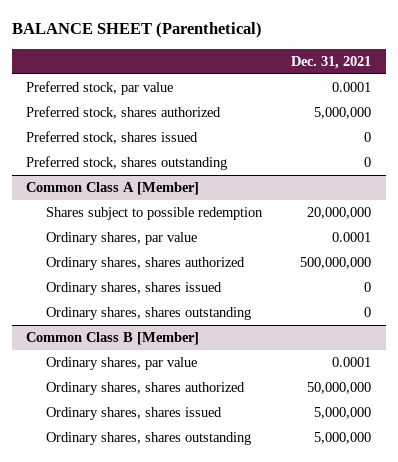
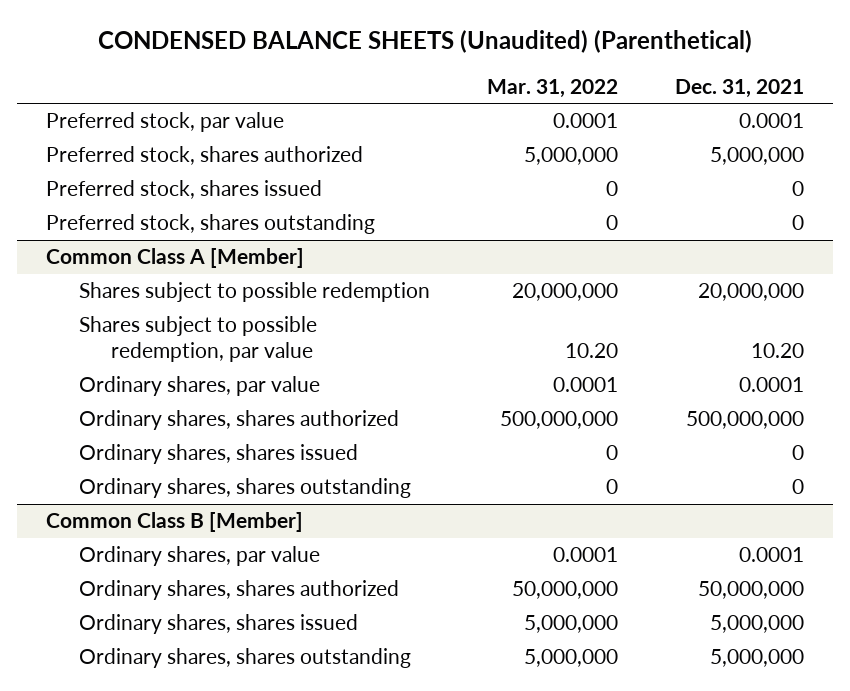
[11,22,262,39] BALANCE SHEET (Parenthetical) -> [98,30,753,54] CONDENSED BALANCE SHEETS (Unaudited) (Parenthetical)
none -> [486,78,618,98] Mar. 31, 2022
none -> [78,316,317,363] Shares subject to possible redemption, par value

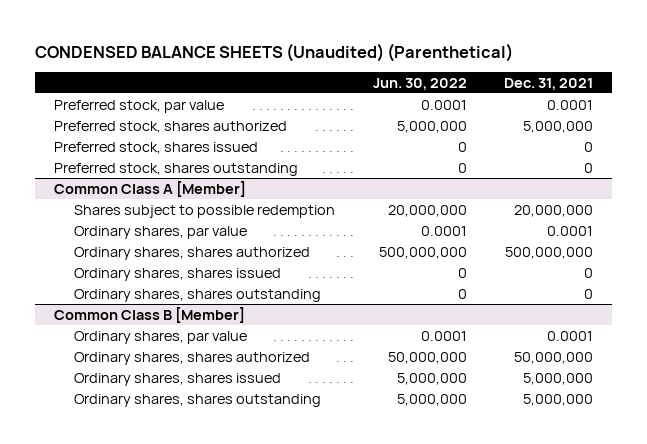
[486,78,618,98] Mar. 31, 2022 -> none
none -> [372,77,467,90] Jun. 30, 2022
[78,316,317,363] Shares subject to possible redemption, par value -> none

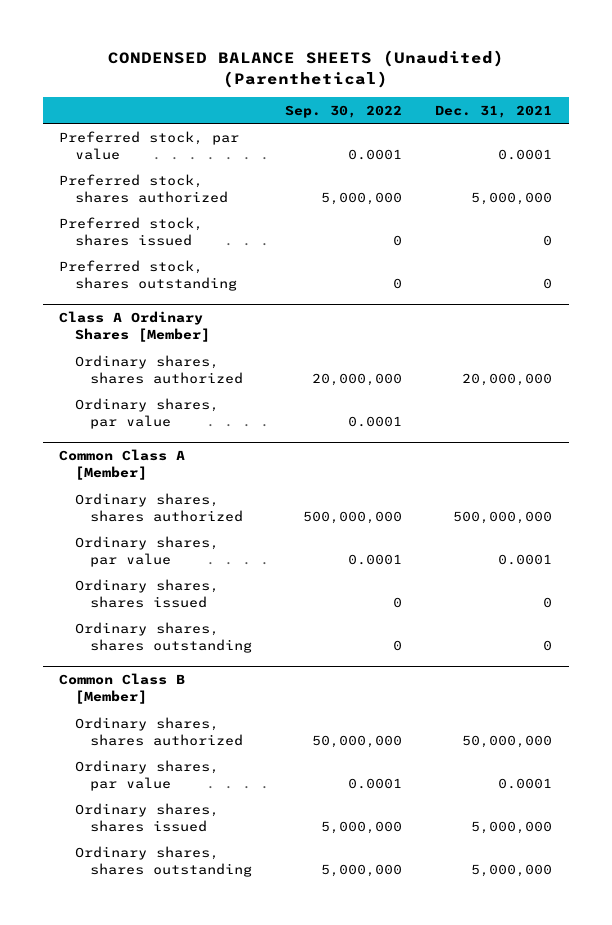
[372,77,467,90] Jun. 30, 2022 -> none
none -> [285,104,403,118] Sep. 30, 2022
none -> [59,311,210,343] Class A Ordinary Shares [Member]
none -> [74,354,244,384] Ordinary shares, shares authorized
none -> [74,397,219,429] Ordinary shares, par value
[73,204,335,218] Shares subject to possible redemption -> none
[73,225,247,239] Ordinary shares, par value -> [74,535,219,567] Ordinary shares, par value
[73,330,247,344] Ordinary shares, par value -> [74,759,219,791] Ordinary shares, par value

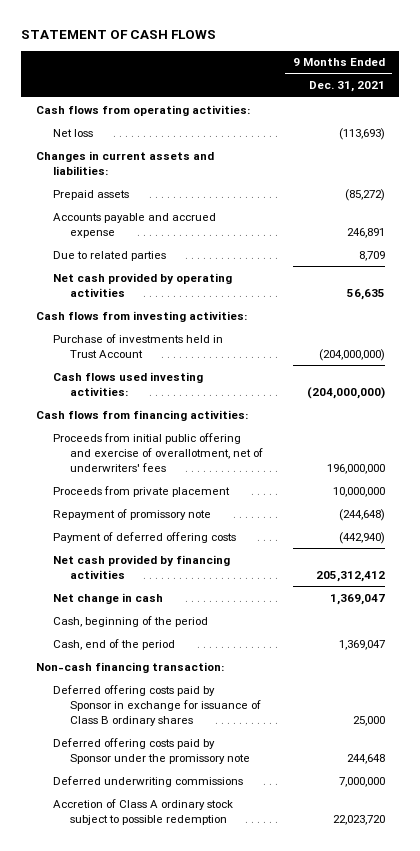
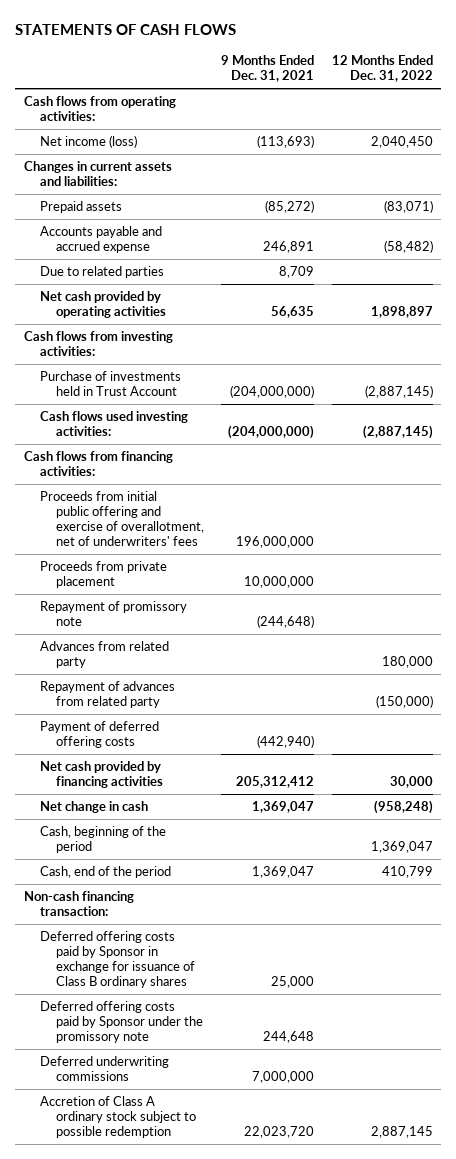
[20,29,216,39] STATEMENT OF CASH FLOWS -> [14,24,236,36] STATEMENTS OF CASH FLOWS
none -> [331,55,433,83] 12 Months Ended Dec. 31, 2022
[52,128,93,137] Net loss -> [39,135,137,149] Net income (loss)
none -> [39,641,169,669] Advances from related party
none -> [39,681,175,709] Repayment of advances from related party

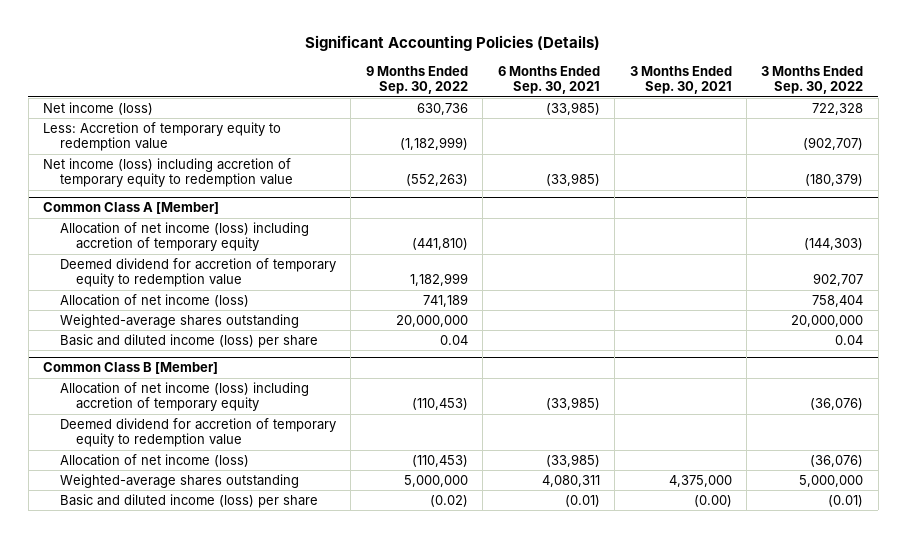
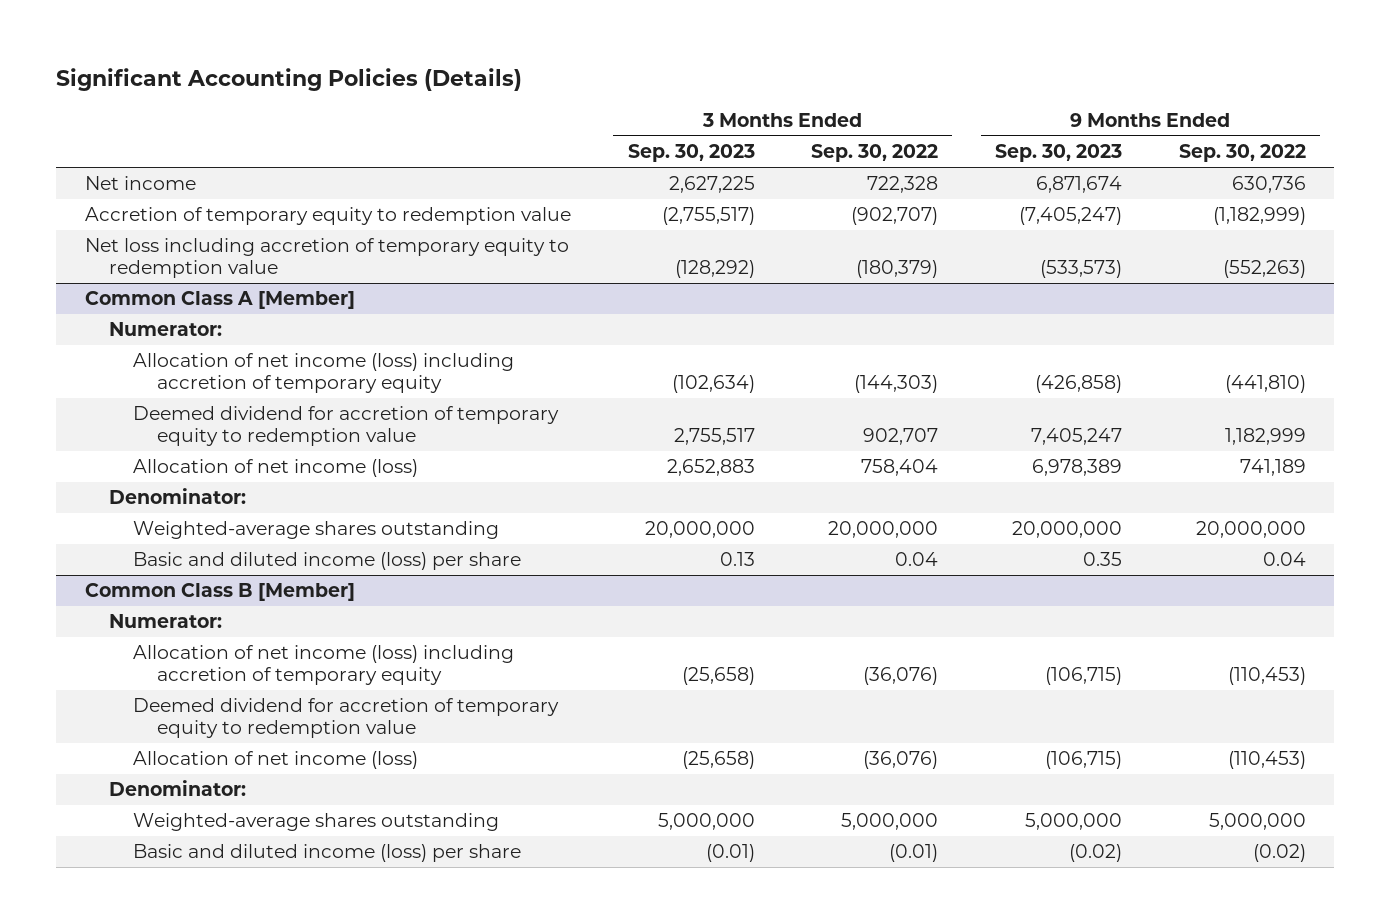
[497,65,600,95] 6 Months Ended Sep. 30, 2021 -> none
[629,65,732,95] 3 Months Ended Sep. 30, 2021 -> none
none -> [627,144,755,163] Sep. 30, 2023
none -> [995,144,1123,163] Sep. 30, 2023
[43,101,154,115] Net income (loss) -> [84,176,196,191] Net income
[43,121,282,152] Less: Accretion of temporary equity to redemption value -> [84,207,571,226] Accretion of temporary equity to redemption value
[43,157,293,188] Net income (loss) including accretion of temporary equity to redemption value -> [84,238,569,279] Net loss including accretion of temporary equity to redemption value
none -> [108,322,222,337] Numerator:
none -> [108,488,246,505] Denominator:
none -> [108,614,222,629] Numerator:
none -> [108,780,246,797] Denominator:

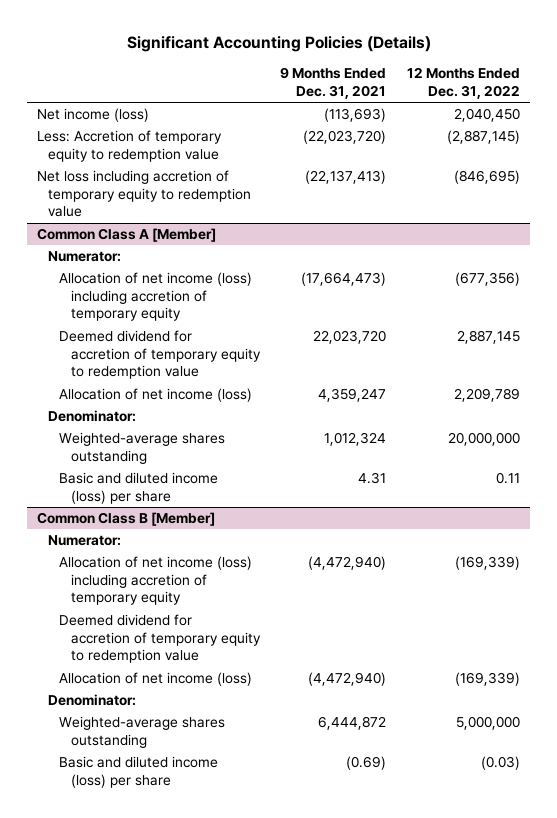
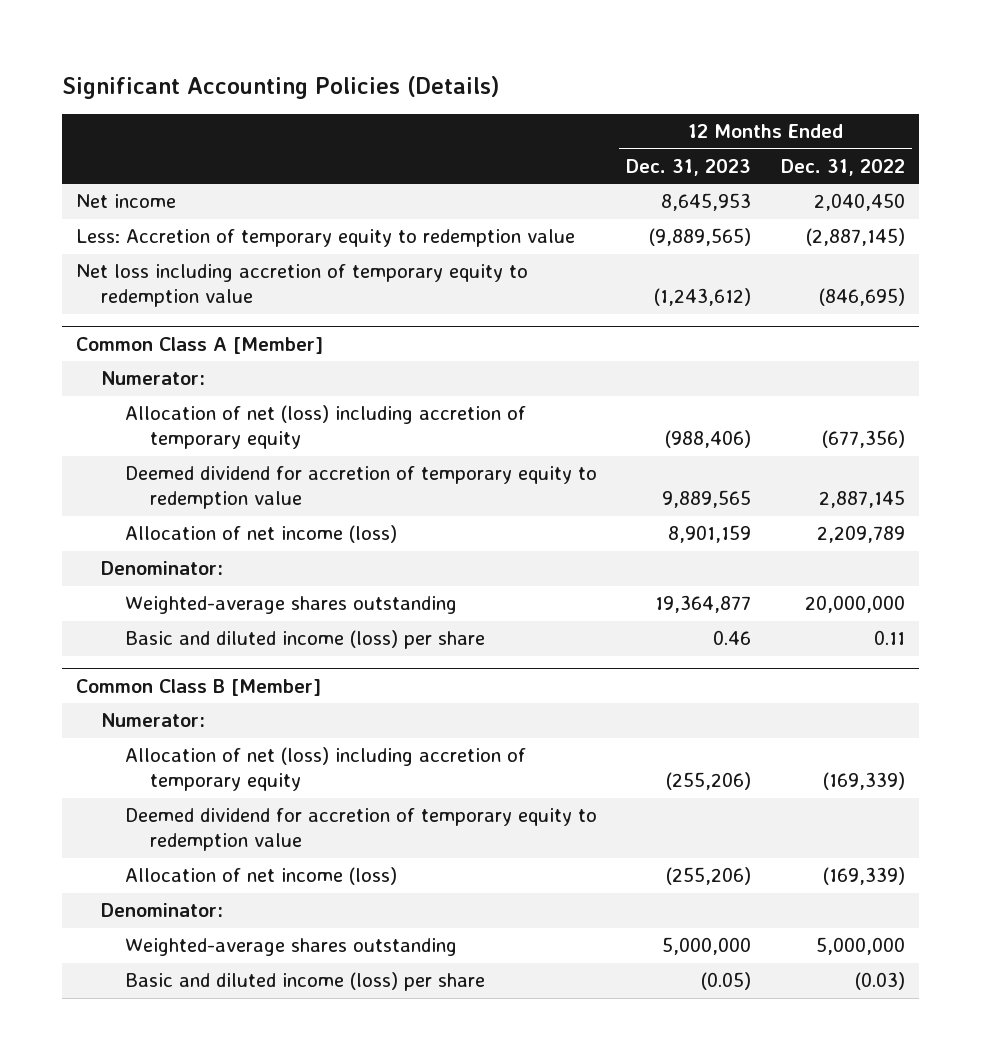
[280,67,387,99] 9 Months Ended Dec. 31, 2021 -> none
none -> [626,159,752,177] Dec. 31, 2023
[37,108,150,123] Net income (loss) -> [76,194,177,209] Net income
[59,272,253,322] Allocation of net income (loss) including accretion of temporary equity -> [125,405,527,450] Allocation of net (loss) including accretion of temporary equity
[59,556,253,606] Allocation of net income (loss) including accretion of temporary equity -> [125,747,527,792] Allocation of net (loss) including accretion of temporary equity

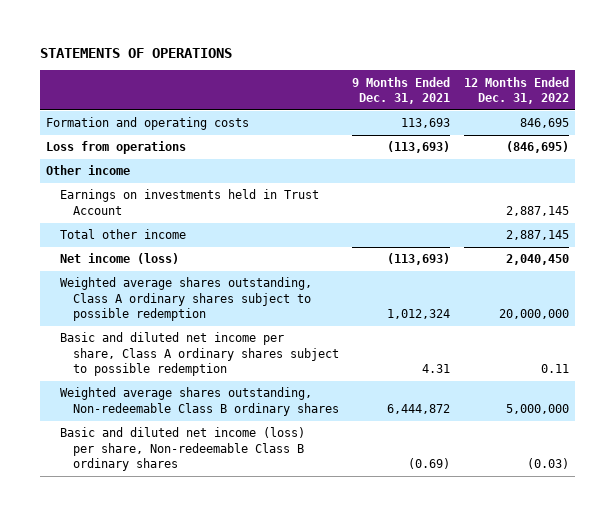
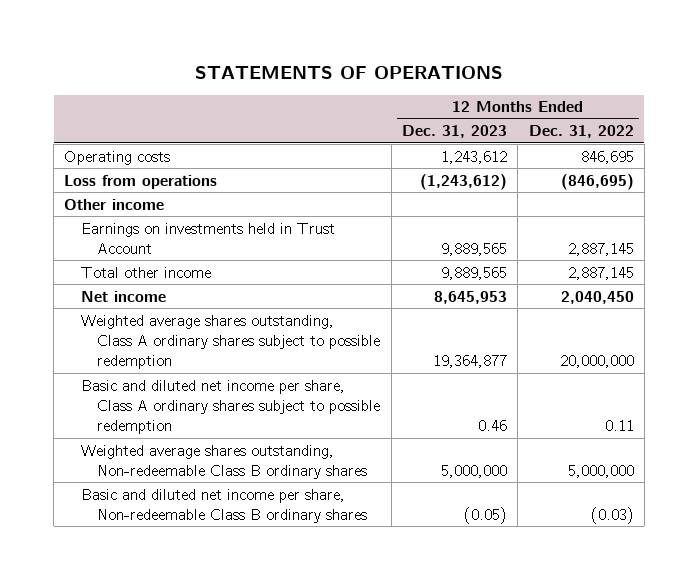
[352,76,451,104] 9 Months Ended Dec. 31, 2021 -> none
none -> [401,125,507,139] Dec. 31, 2023
[46,117,250,131] Formation and operating costs -> [64,150,171,165] Operating costs
[59,253,179,265] Net income (loss) -> [80,290,166,302] Net income
[59,427,305,472] Basic and diluted net income (loss) per share, Non-redeemable Class B ordinary shares -> [80,488,368,523] Basic and diluted net income per share, Non-redeemable Class B ordinary shares

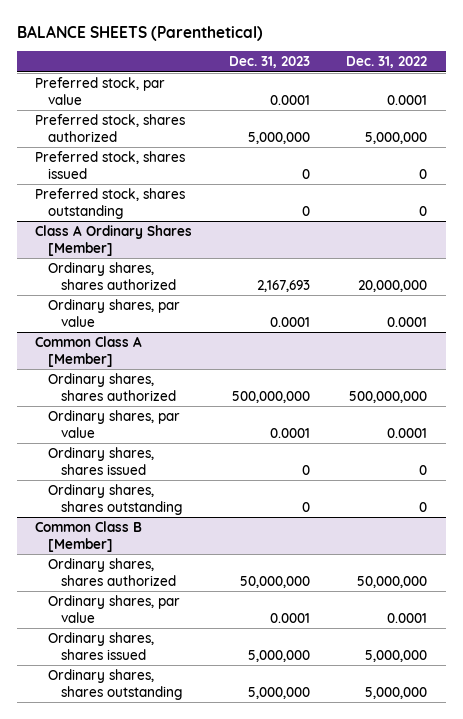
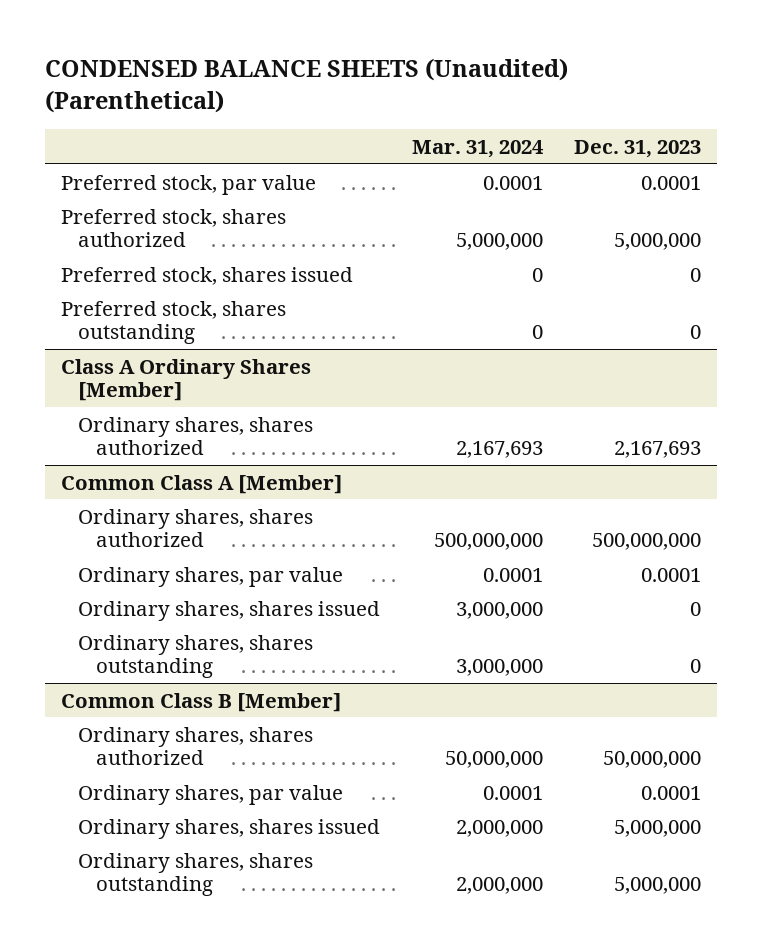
[16,24,263,41] BALANCE SHEETS (Parenthetical) -> [45,58,569,113] CONDENSED BALANCE SHEETS (Unaudited) (Parenthetical)
[346,55,428,68] Dec. 31, 2022 -> none
none -> [411,139,544,158] Mar. 31, 2024
[48,299,181,327] Ordinary shares, par value -> none

